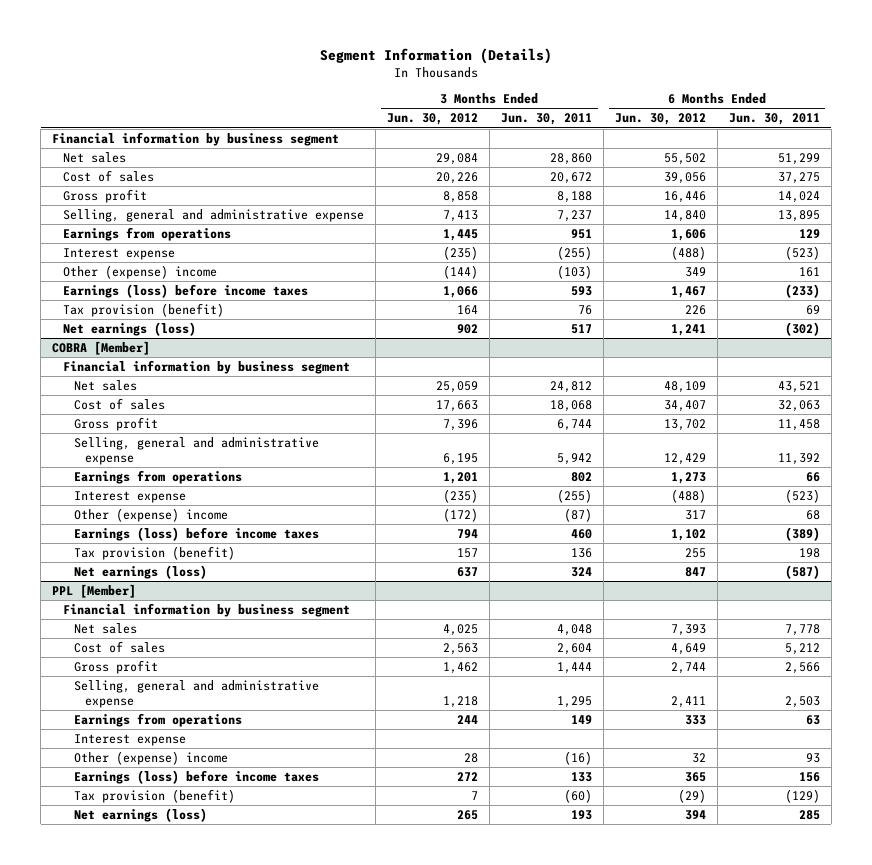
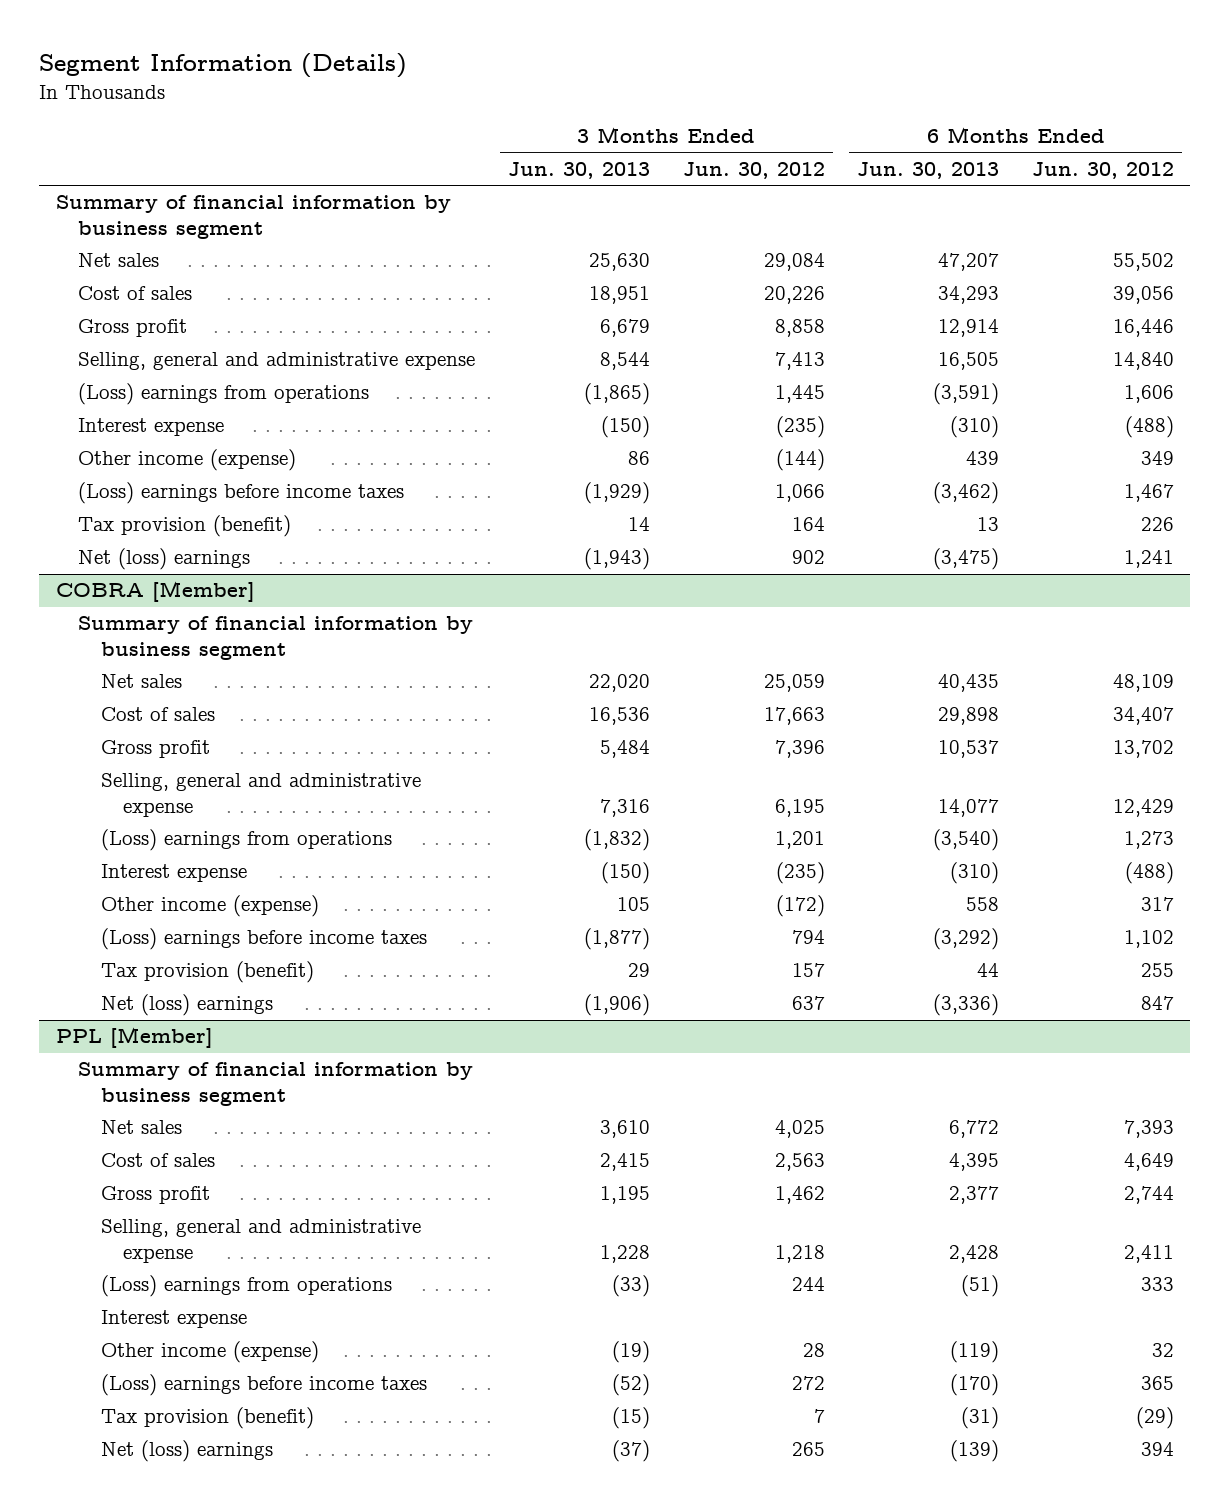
[500,113,592,126] Jun. 30, 2011 -> none
[728,113,820,126] Jun. 30, 2011 -> none
none -> [507,162,650,180] Jun. 30, 2013
none -> [857,162,1000,180] Jun. 30, 2013
[52,131,340,146] Financial information by business segment -> [55,195,451,240] Summary of financial information by business segment
[63,226,232,241] Earnings from operations -> [78,383,370,406] (Loss) earnings from operations
[63,264,218,279] Other (expense) income -> [78,449,297,472] Other income (expense)
[63,283,309,298] Earnings (loss) before income taxes -> [78,482,405,505] (Loss) earnings before income taxes
[63,321,197,336] Net earnings (loss) -> [78,548,251,571] Net (loss) earnings
[63,359,351,374] Financial information by business segment -> [78,616,474,661] Summary of financial information by business segment
[74,469,243,484] Earnings from operations -> [100,829,392,852] (Loss) earnings from operations
[74,507,229,522] Other (expense) income -> [100,895,319,918] Other income (expense)
[74,526,320,541] Earnings (loss) before income taxes -> [100,928,427,951] (Loss) earnings before income taxes
[74,564,208,579] Net earnings (loss) -> [100,994,273,1017] Net (loss) earnings
[63,602,351,617] Financial information by business segment -> [78,1062,474,1107] Summary of financial information by business segment
[74,712,243,727] Earnings from operations -> [100,1275,392,1298] (Loss) earnings from operations
[74,750,229,765] Other (expense) income -> [100,1341,319,1364] Other income (expense)
[74,769,320,784] Earnings (loss) before income taxes -> [100,1374,427,1397] (Loss) earnings before income taxes
[74,807,208,822] Net earnings (loss) -> [100,1440,273,1463] Net (loss) earnings

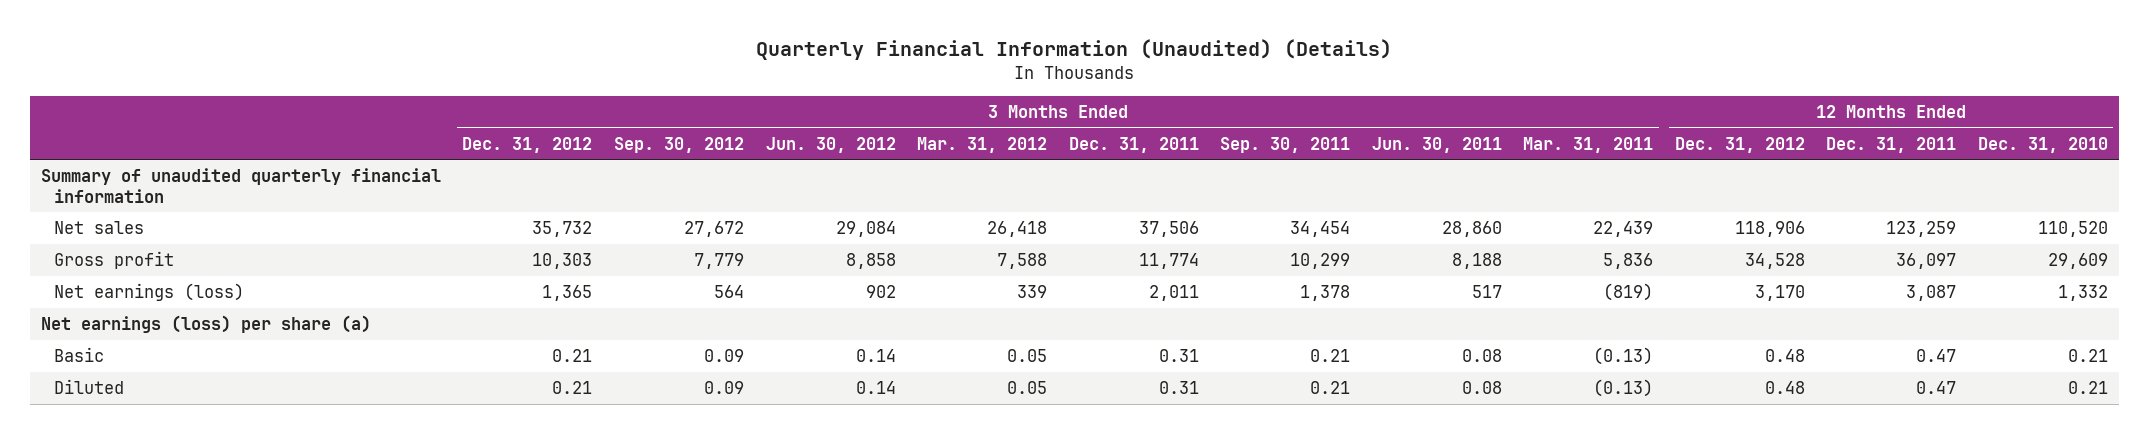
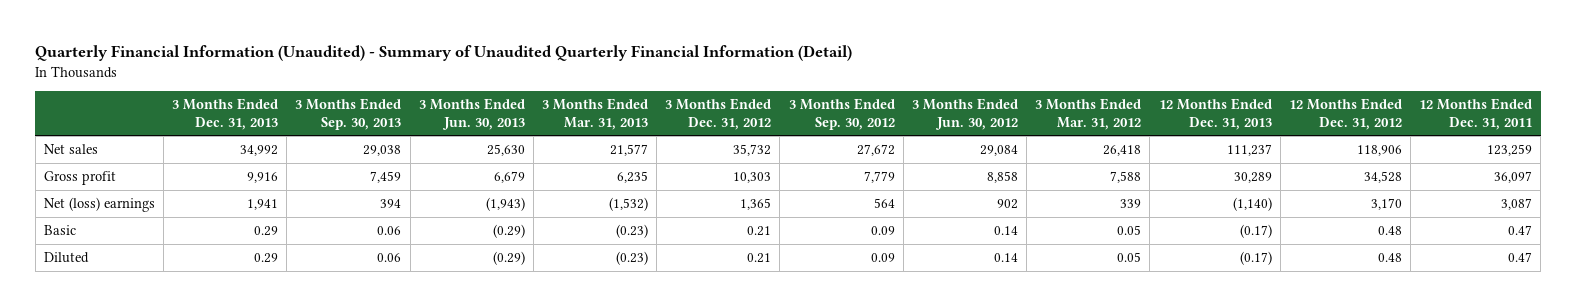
[756,39,1393,61] Quarterly Financial Information (Unaudited) (Details) -> [35,45,853,62] Quarterly Financial Information (Unaudited) - Summary of Unaudited Quarterly Financial Information (Detail)
[1068,136,1199,153] Dec. 31, 2011 -> none
[1220,136,1351,153] Sep. 30, 2011 -> none
[1371,136,1502,153] Jun. 30, 2011 -> none
[1523,136,1654,153] Mar. 31, 2011 -> none
[1977,136,2108,153] Dec. 31, 2010 -> none
none -> [172,97,279,130] 3 Months Ended Dec. 31, 2013
none -> [295,97,402,130] 3 Months Ended Sep. 30, 2013
none -> [418,97,525,130] 3 Months Ended Jun. 30, 2013
none -> [542,97,649,130] 3 Months Ended Mar. 31, 2013
none -> [1158,97,1272,130] 12 Months Ended Dec. 31, 2013
[40,167,441,203] Summary of unaudited quarterly financial information -> none
[40,314,371,333] Net earnings (loss) per share (a) -> none
[53,282,244,301] Net earnings (loss) -> [43,196,155,212] Net (loss) earnings

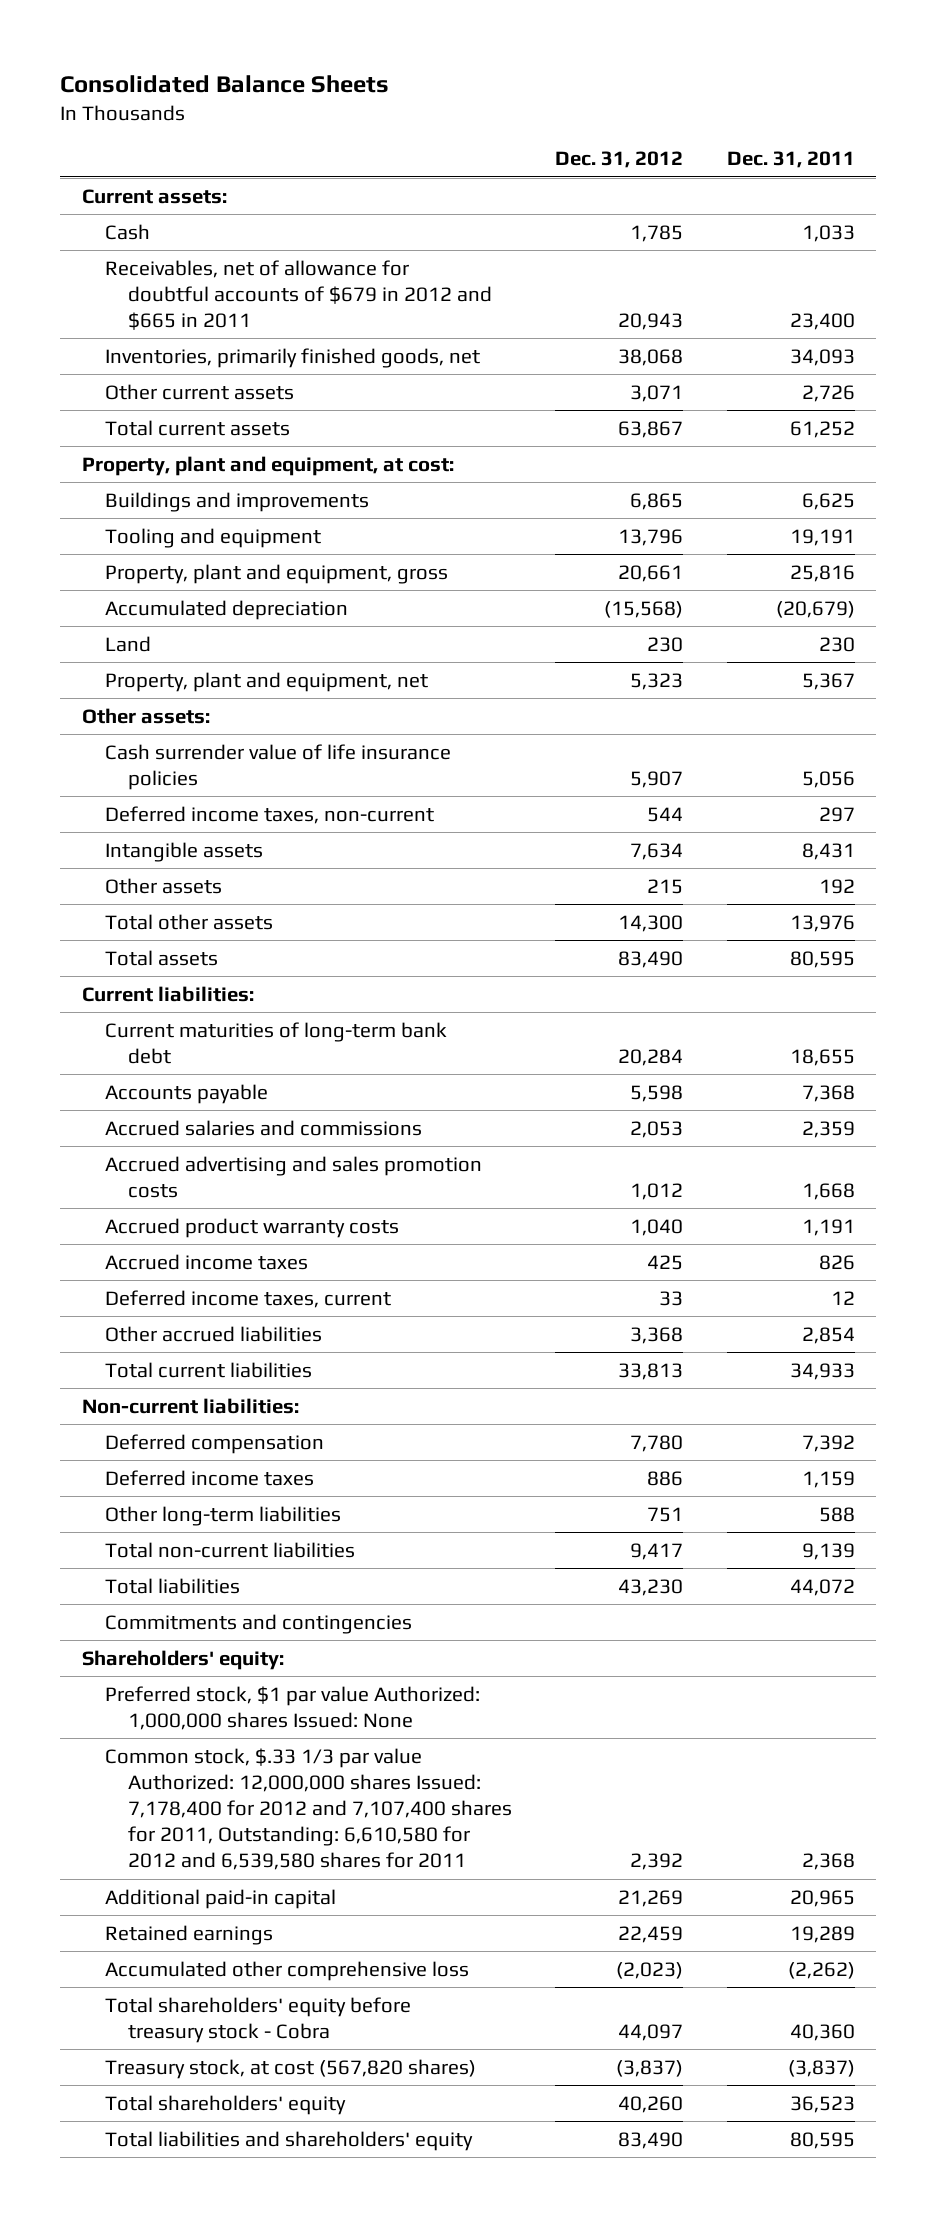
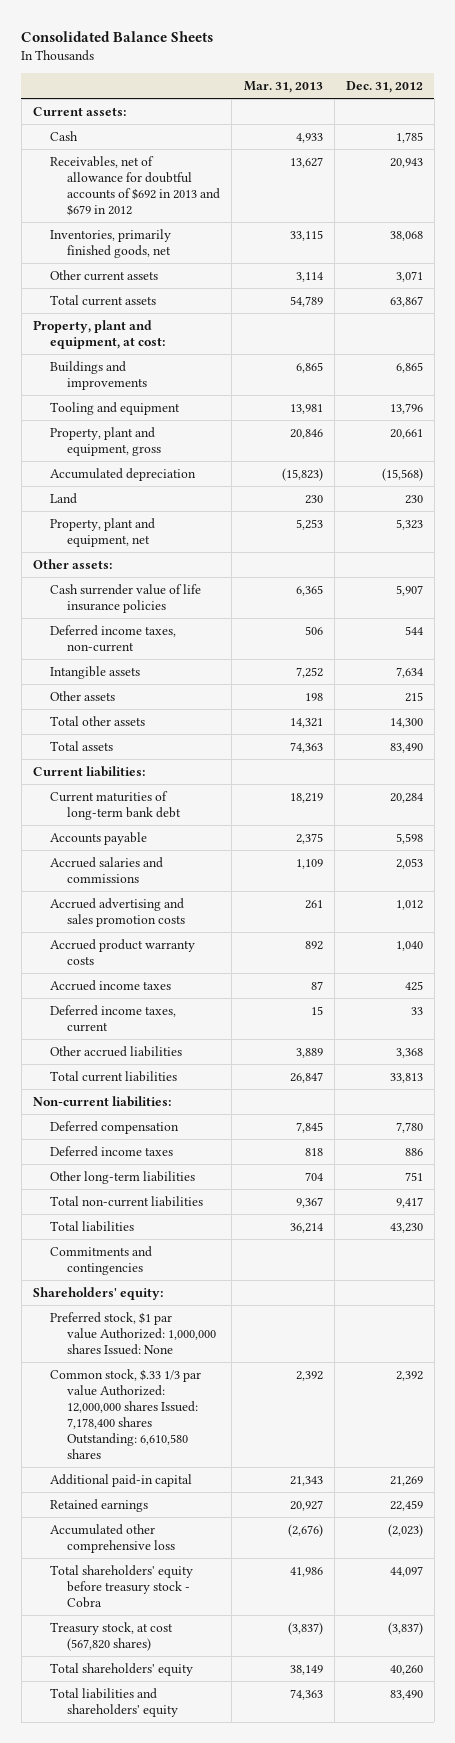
[726,151,855,169] Dec. 31, 2011 -> none
none -> [243,80,323,93] Mar. 31, 2013
[104,259,492,330] Receivables, net of allowance for doubtful accounts of $679 in 2012 and $665 in 2011 -> [50,155,221,216] Receivables, net of allowance for doubtful accounts of $692 in 2013 and $679 in 2012
[104,1747,512,1871] Common stock, $.33 1/3 par value Authorized: 12,000,000 shares Issued: 7,178,400 for 2012 and 7,107,400 shares for 2011, Outstanding: 6,610,580 for 2012 and 6,539,580 shares for 2011 -> [50,1368,202,1459] Common stock, $.33 1/3 par value Authorized: 12,000,000 shares Issued: 7,178,400 shares Outstanding: 6,610,580 shares

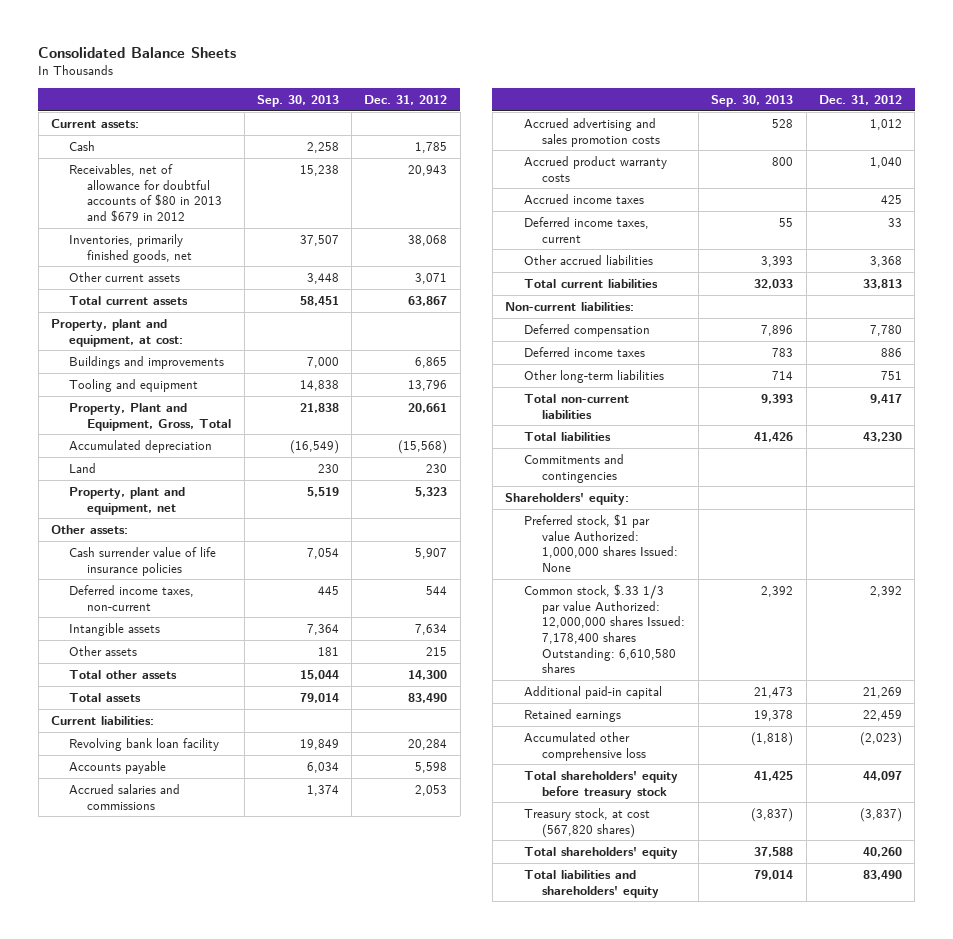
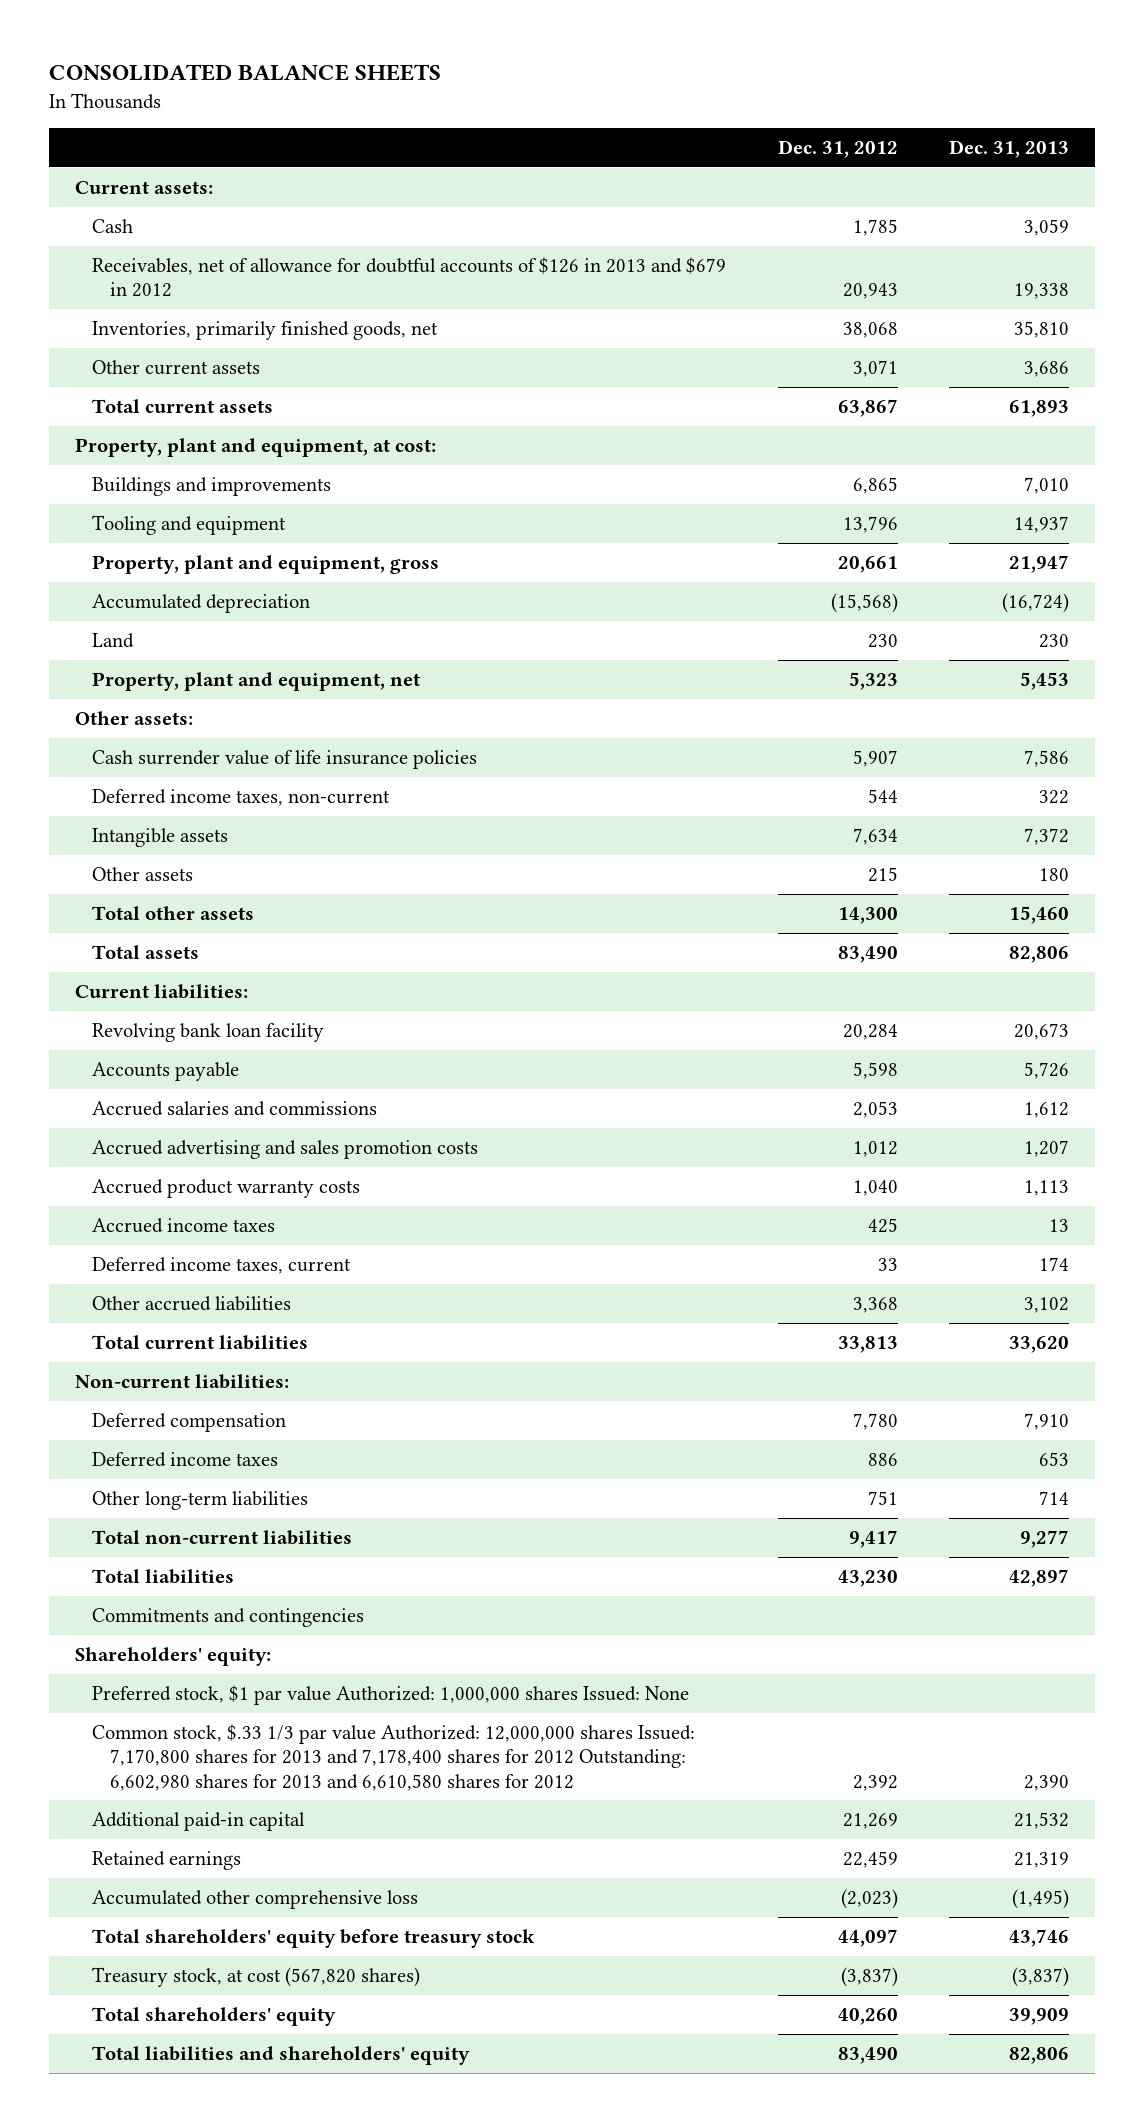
[38,47,237,59] Consolidated Balance Sheets -> [48,64,441,82] CONSOLIDATED BALANCE SHEETS
[256,95,339,108] Sep. 30, 2013 -> none
none -> [949,140,1070,159] Dec. 31, 2013
[69,163,223,222] Receivables, net of allowance for doubtful accounts of $80 in 2013 and $679 in 2012 -> [92,257,727,298] Receivables, net of allowance for doubtful accounts of $126 in 2013 and $679 in 2012
[69,402,232,431] Property, Plant and Equipment, Gross, Total -> [92,555,440,575] Property, plant and equipment, gross
[523,583,685,674] Common stock, $.33 1/3 par value Authorized: 12,000,000 shares Issued: 7,178,400 shares Outstanding: 6,610,580 shares -> [92,1724,696,1791] Common stock, $.33 1/3 par value Authorized: 12,000,000 shares Issued: 7,170,800 shares for 2013 and 7,178,400 shares for 2012 Outstanding: 6,602,980 shares for 2013 and 6,610,580 shares for 2012

